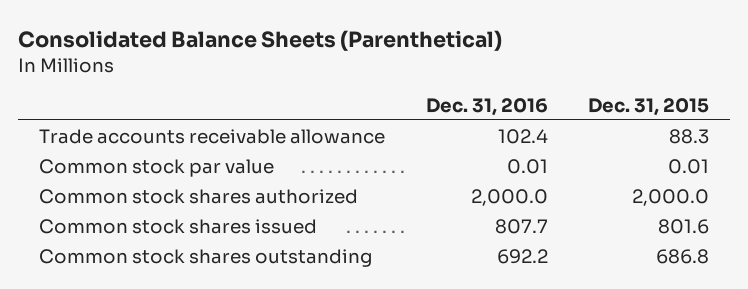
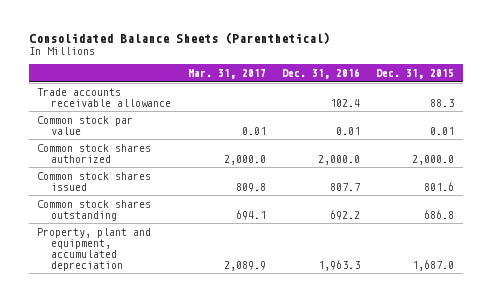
none -> [187,69,266,80] Mar. 31, 2017
none -> [37,227,152,271] Property, plant and equipment, accumulated depreciation

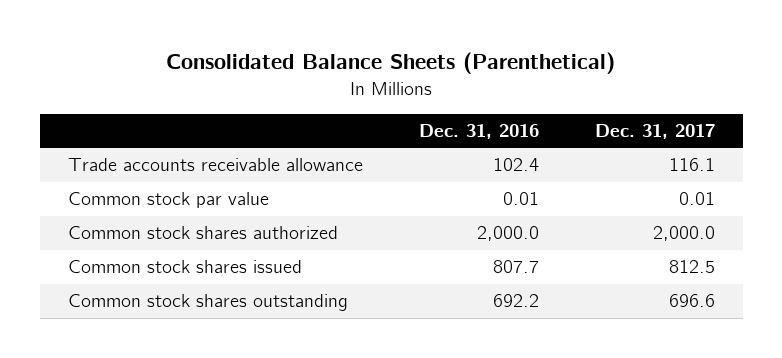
[187,69,266,80] Mar. 31, 2017 -> none
[376,69,455,80] Dec. 31, 2015 -> none
none -> [594,124,715,140] Dec. 31, 2017
[37,227,152,271] Property, plant and equipment, accumulated depreciation -> none

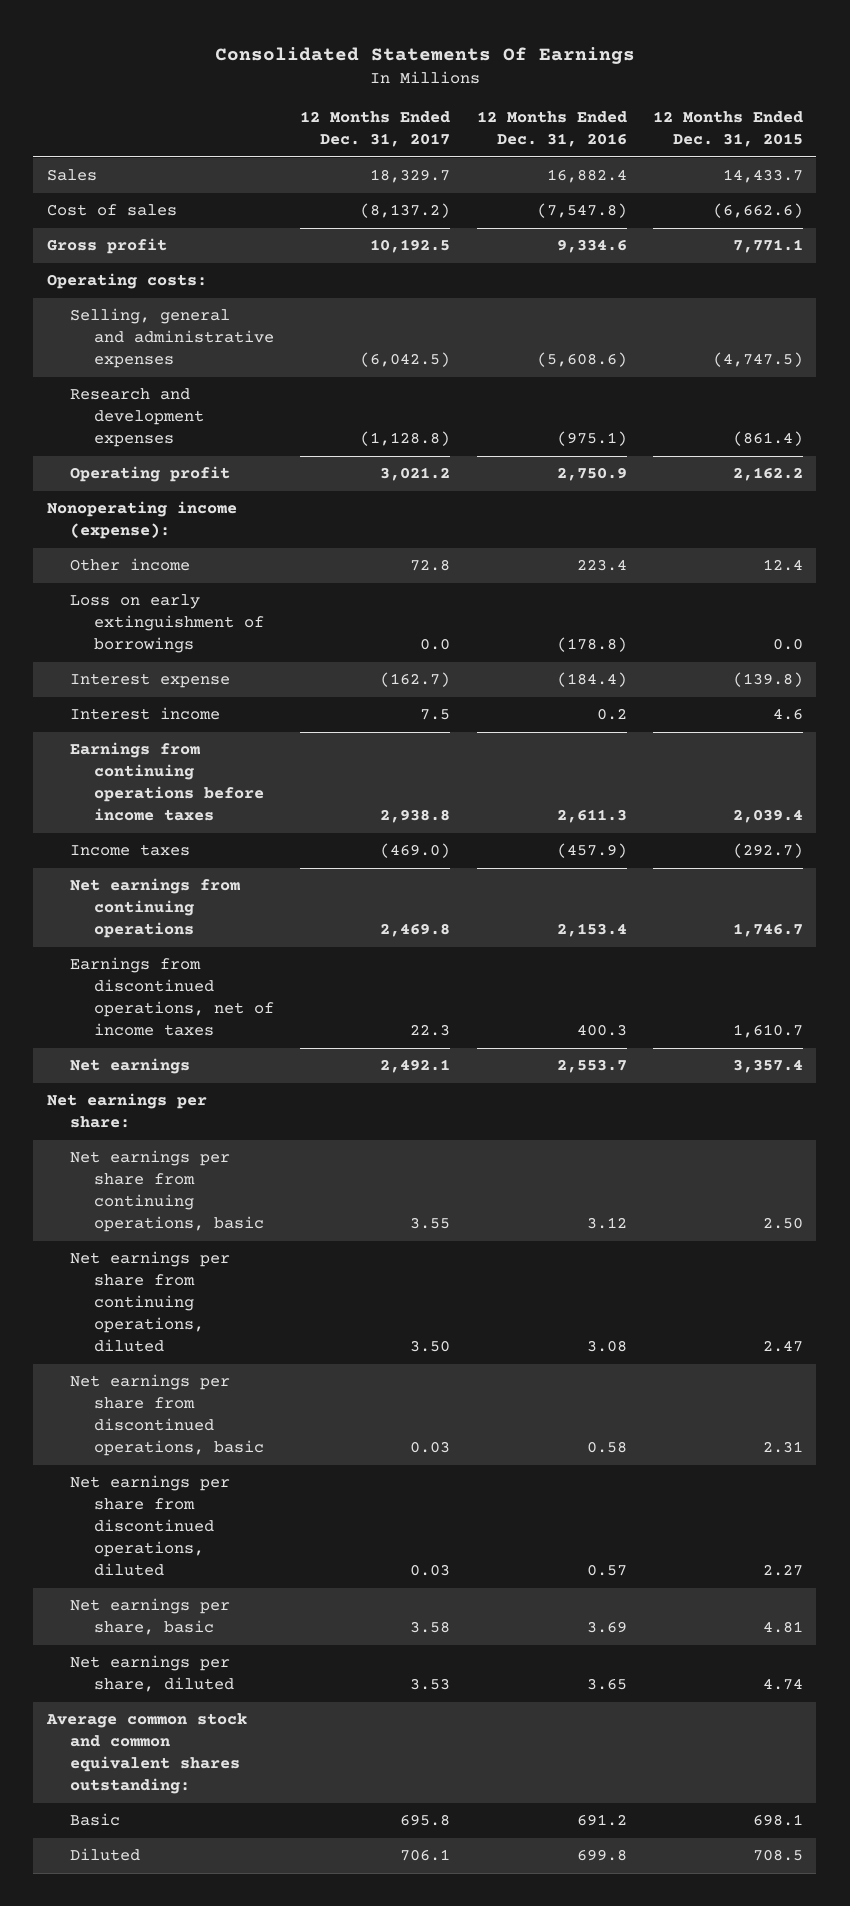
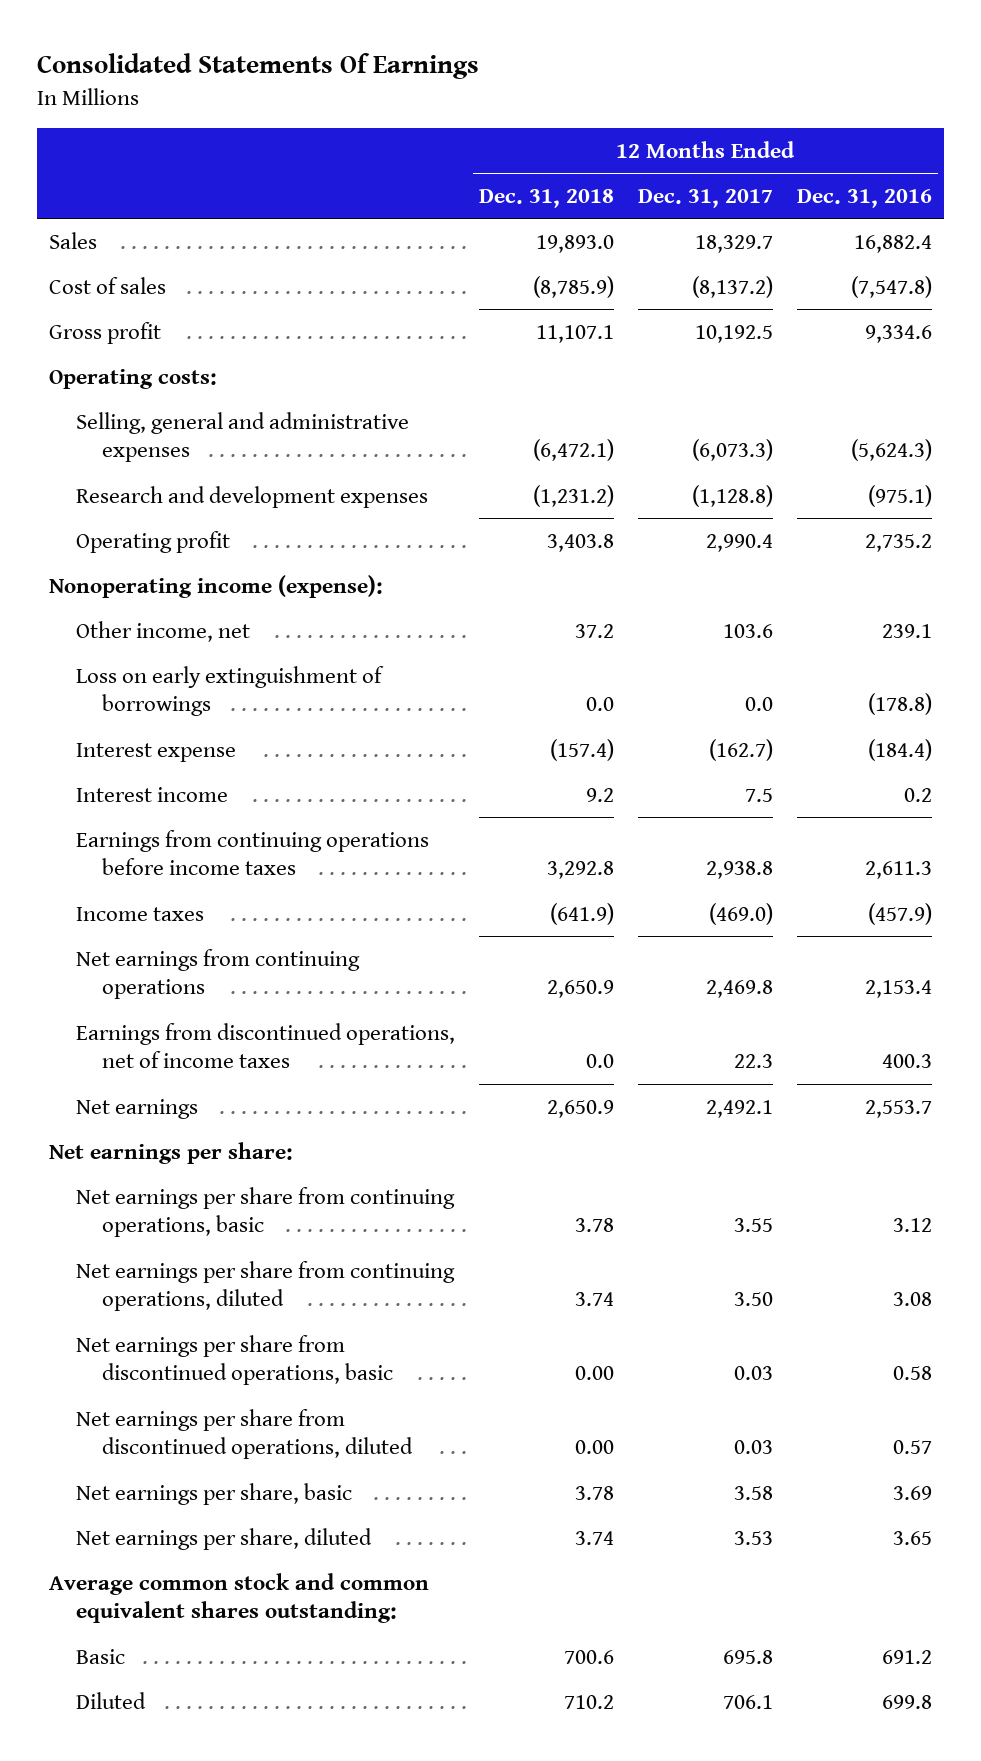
[653,111,804,147] 12 Months Ended Dec. 31, 2015 -> none
none -> [478,188,614,208] Dec. 31, 2018
[360,352,451,368] (6,042.5) -> [691,439,773,462] (6,073.3)
[536,352,627,368] (5,608.6) -> [850,439,932,462] (5,624.3)
[380,467,451,482] 3,021.2 -> [705,533,773,552] 2,990.4
[556,467,627,482] 2,750.9 -> [864,533,932,552] 2,735.2
[70,558,191,572] Other income -> [75,620,250,642] Other income, net
[410,559,451,572] 72.8 -> [722,623,773,638] 103.6
[576,559,627,572] 223.4 -> [881,623,932,638] 239.1

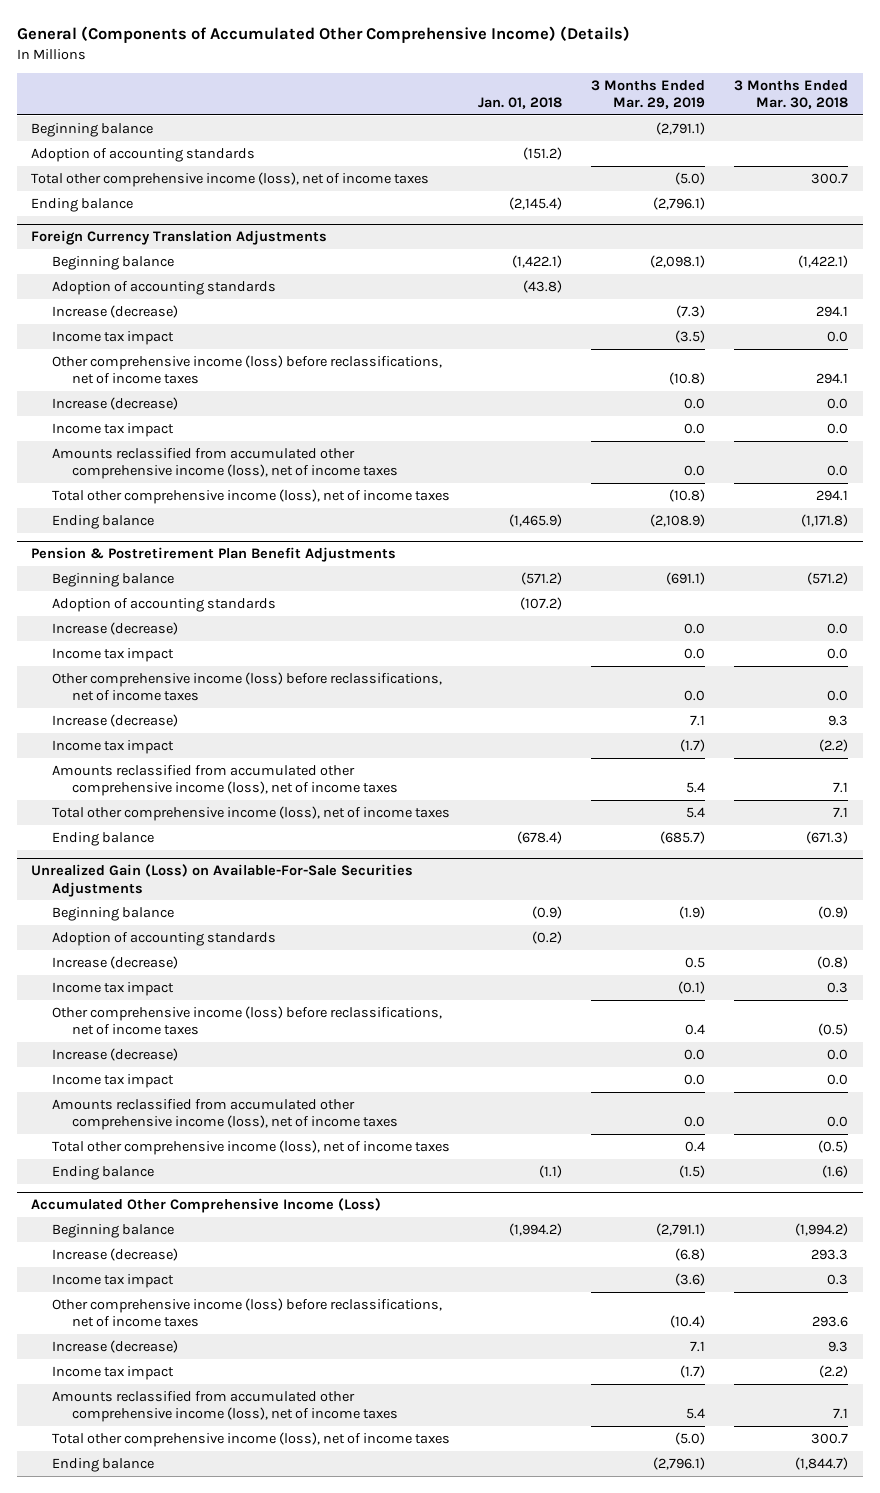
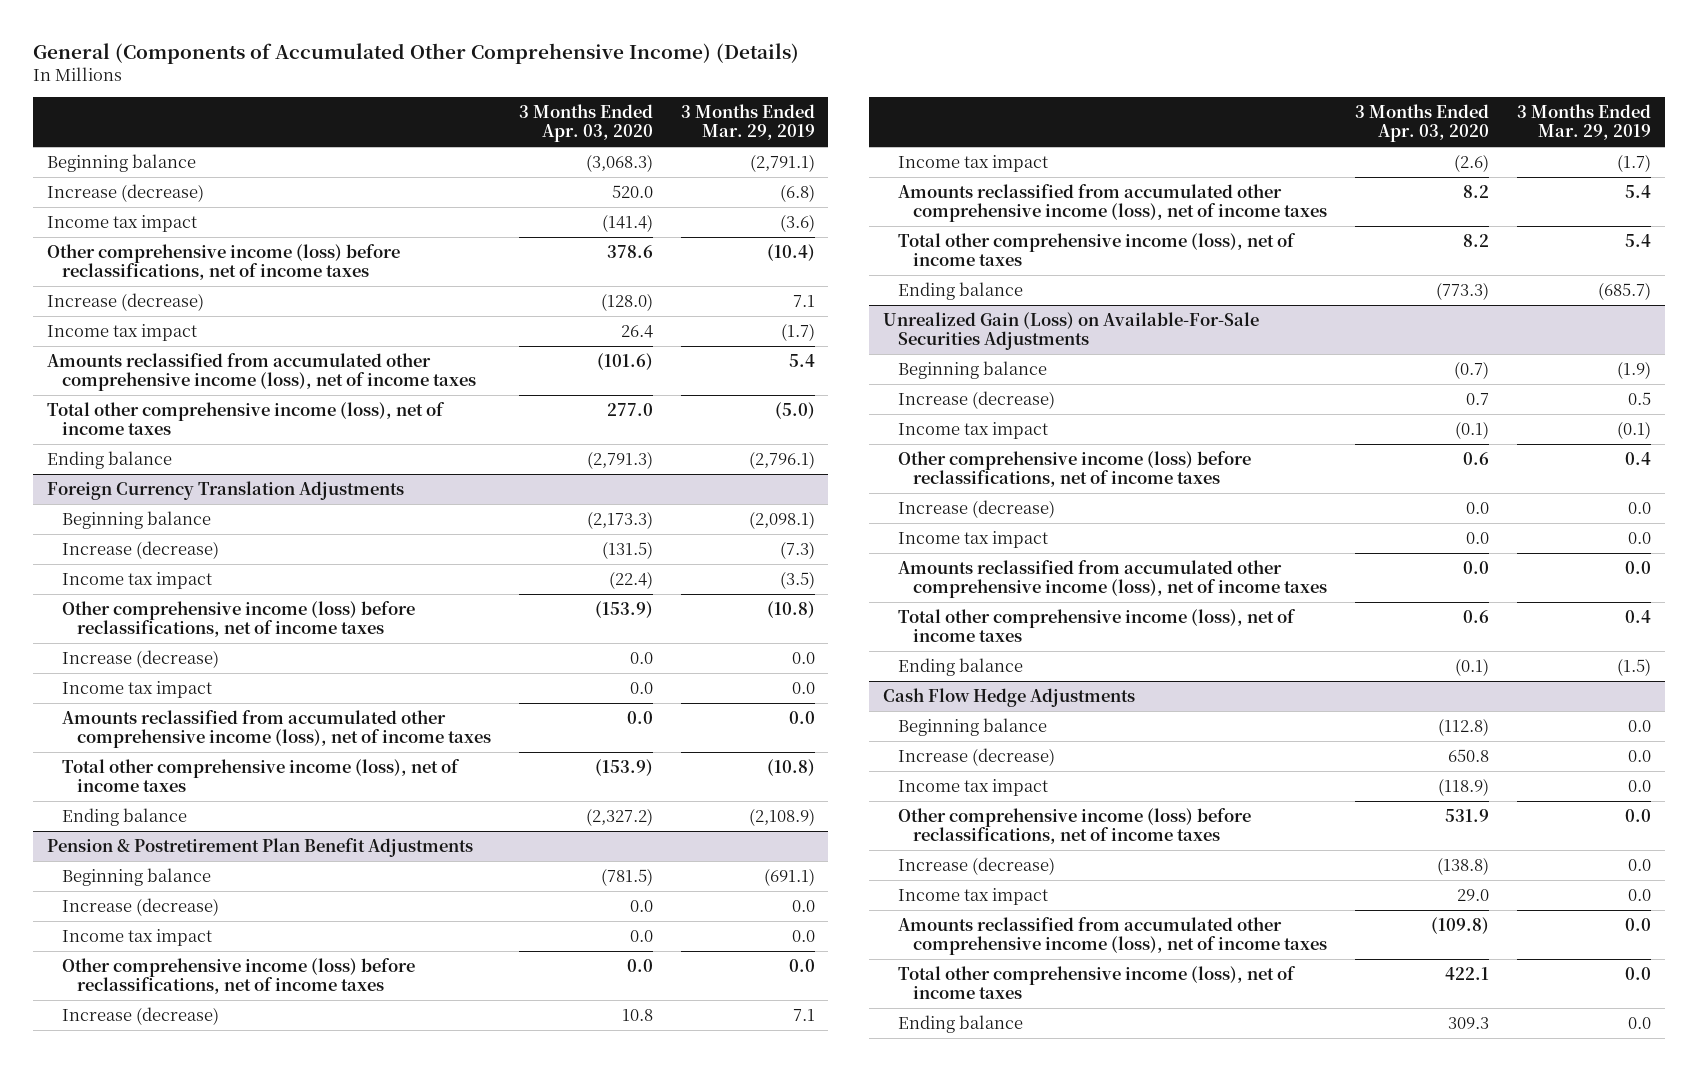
[478,96,563,109] Jan. 01, 2018 -> none
[734,79,849,109] 3 Months Ended Mar. 30, 2018 -> none
none -> [518,104,653,143] 3 Months Ended Apr. 03, 2020
[31,147,256,162] Adoption of accounting standards -> none
none -> [47,183,205,202] Increase (decrease)
none -> [47,214,198,232] Income tax impact
none -> [47,243,401,281] Other comprehensive income (loss) before reclassifications, net of income taxes
none -> [47,292,205,311] Increase (decrease)
none -> [47,323,198,341] Income tax impact
none -> [47,352,476,392] Amounts reclassified from accumulated other comprehensive income (loss), net of income taxes
[51,280,276,295] Adoption of accounting standards -> none
[51,597,276,612] Adoption of accounting standards -> none
[51,931,276,946] Adoption of accounting standards -> none
[31,1198,382,1214] Accumulated Other Comprehensive Income (Loss) -> none
none -> [883,687,1136,707] Cash Flow Hedge Adjustments
[656,1222,706,1236] (2,791.1) -> [1627,719,1651,732] 0.0
[675,1247,706,1261] (6.8) -> [1627,749,1651,762] 0.0
[675,1272,706,1286] (3.6) -> [1627,779,1651,792] 0.0
[670,1315,706,1329] (10.4) -> [1624,808,1651,822] 0.0
[690,1340,706,1352] 7.1 -> [1627,858,1651,871] 0.0
[680,1364,706,1378] (1.7) -> [1627,888,1651,901] 0.0
[686,1408,706,1420] 5.4 -> [1624,917,1651,931] 0.0
[675,1431,706,1445] (5.0) -> [1624,966,1651,980] 0.0
[653,1456,706,1470] (2,796.1) -> [1627,1016,1651,1029] 0.0

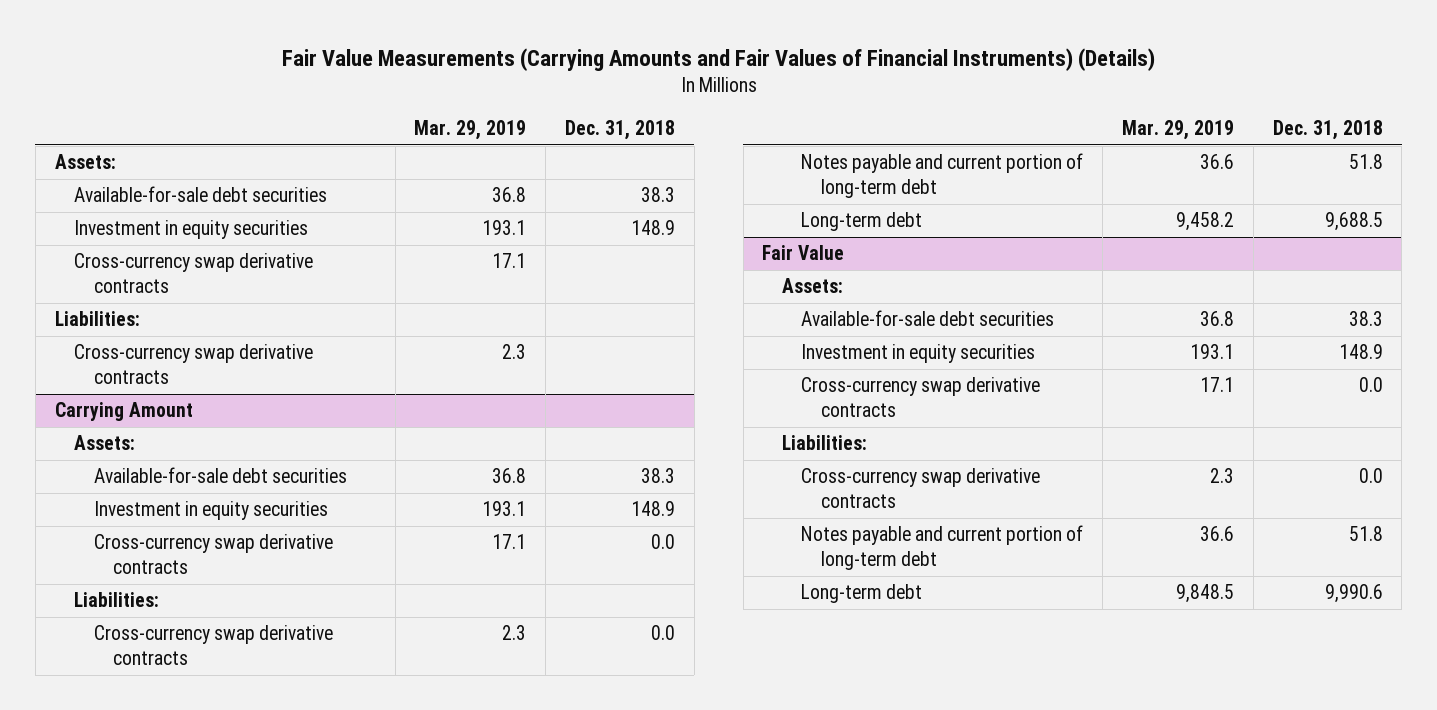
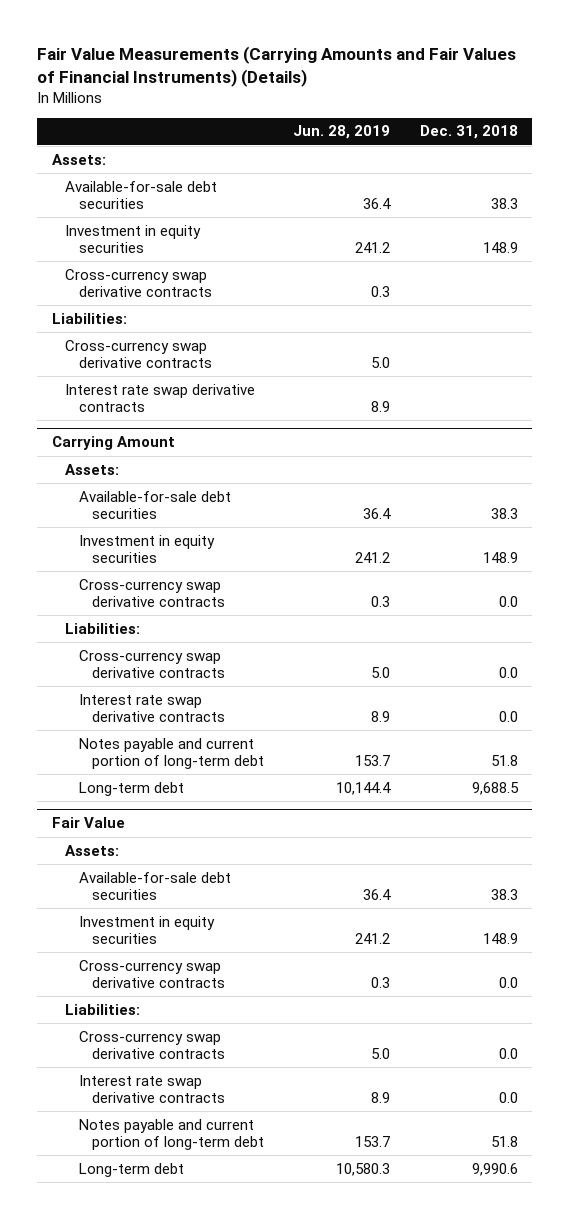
[414,119,527,140] Mar. 29, 2019 -> none
none -> [293,125,391,140] Jun. 28, 2019
none -> [65,383,256,413] Interest rate swap derivative contracts
none -> [78,693,225,723] Interest rate swap derivative contracts
none -> [78,1074,225,1104] Interest rate swap derivative contracts

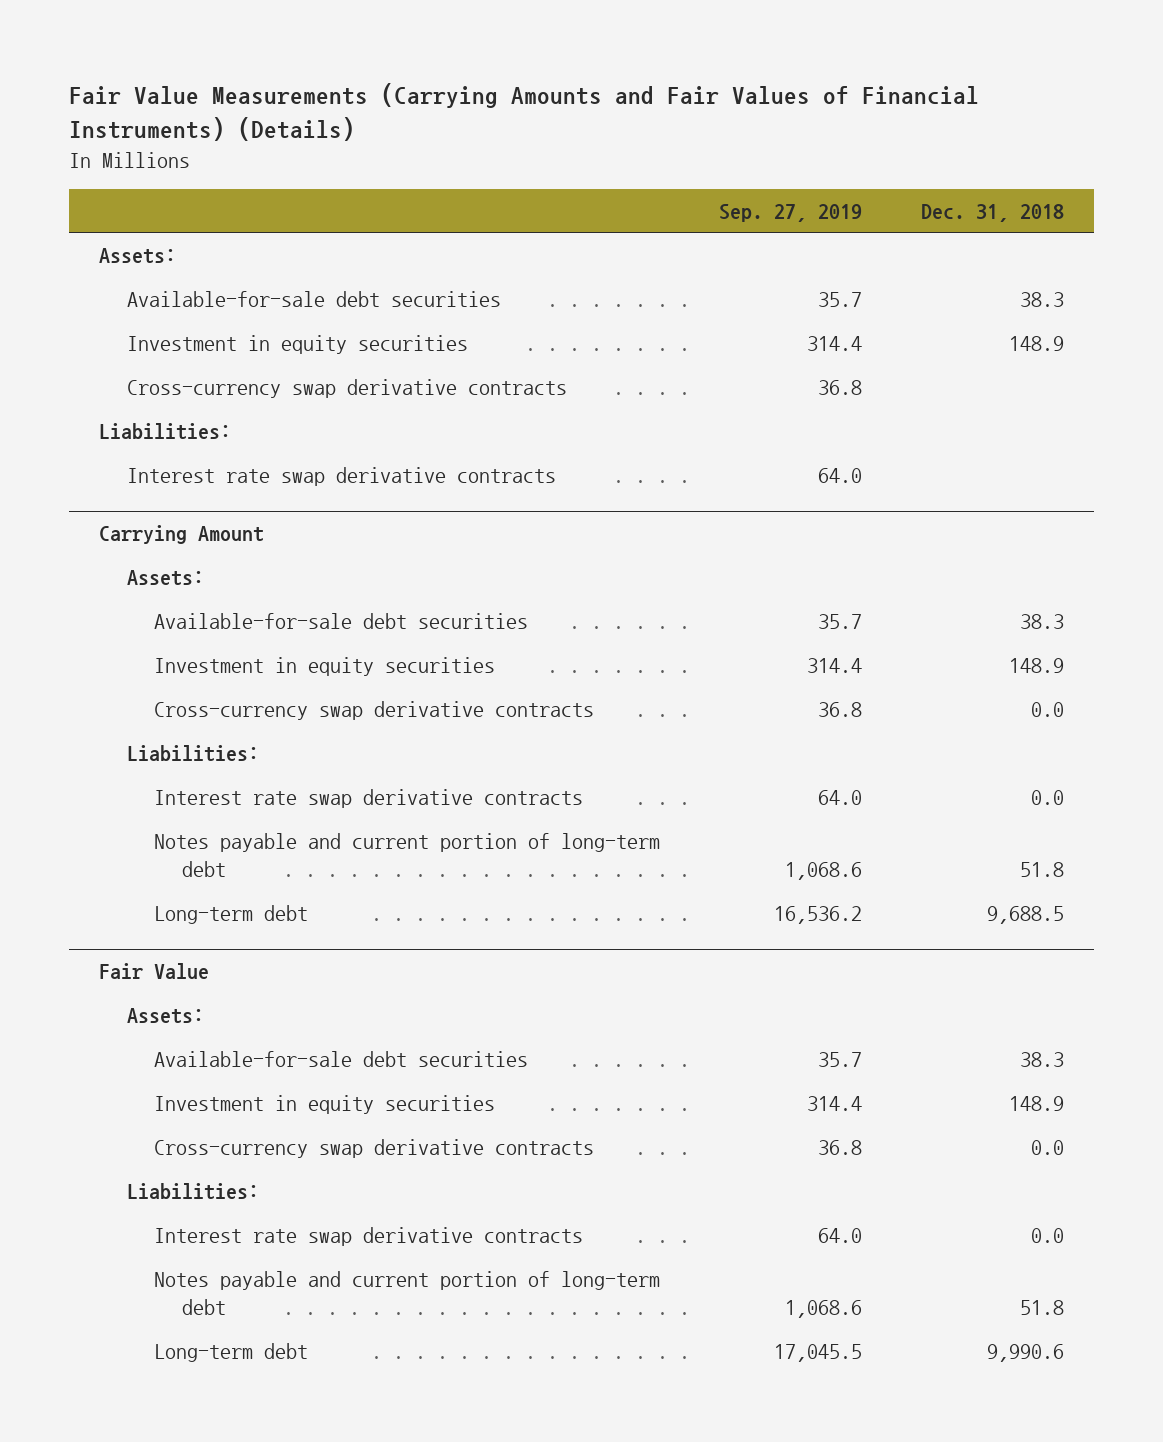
[293,125,391,140] Jun. 28, 2019 -> none
none -> [719,203,863,222] Sep. 27, 2019
[65,339,212,369] Cross-currency swap derivative contracts -> none
[78,649,225,679] Cross-currency swap derivative contracts -> none
[78,1030,225,1060] Cross-currency swap derivative contracts -> none

